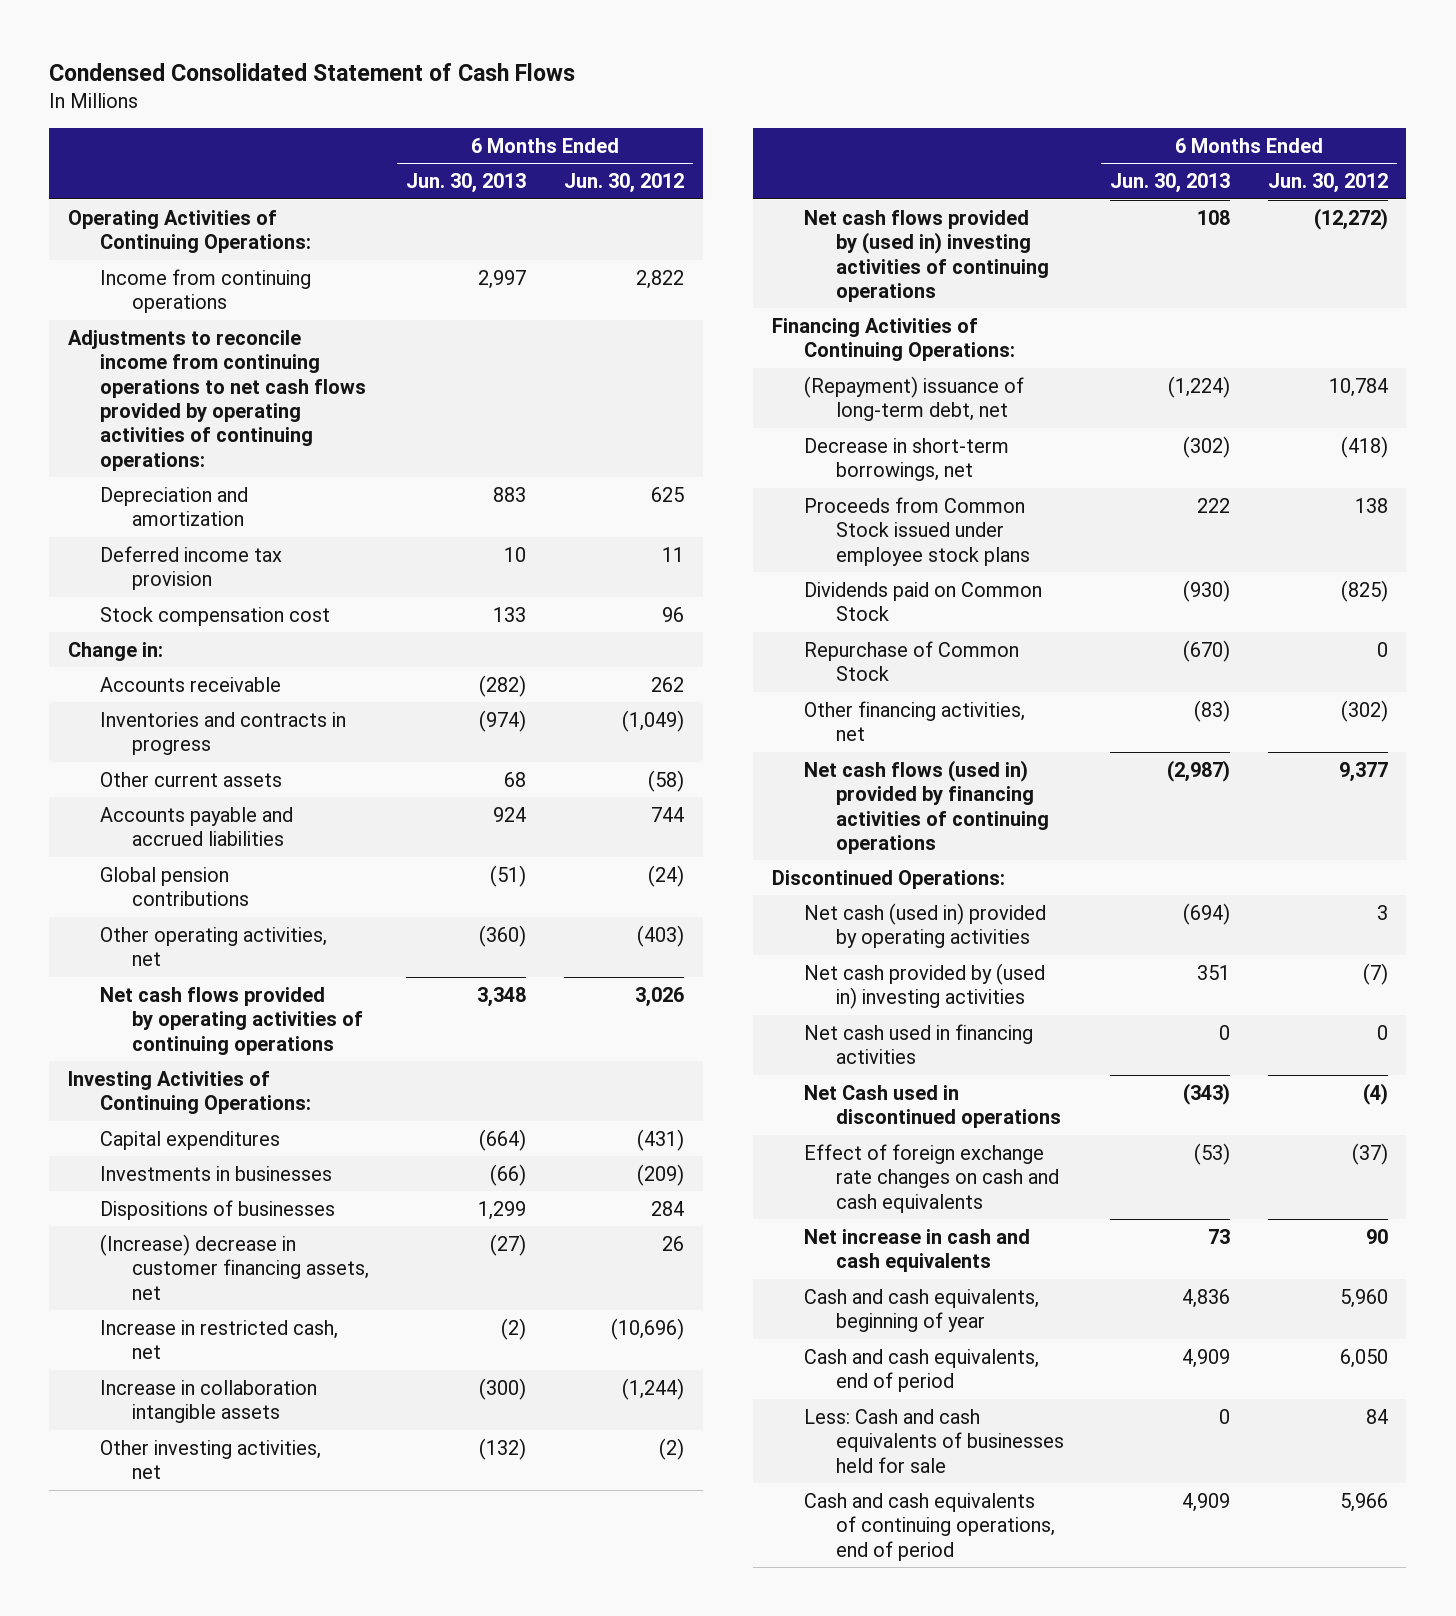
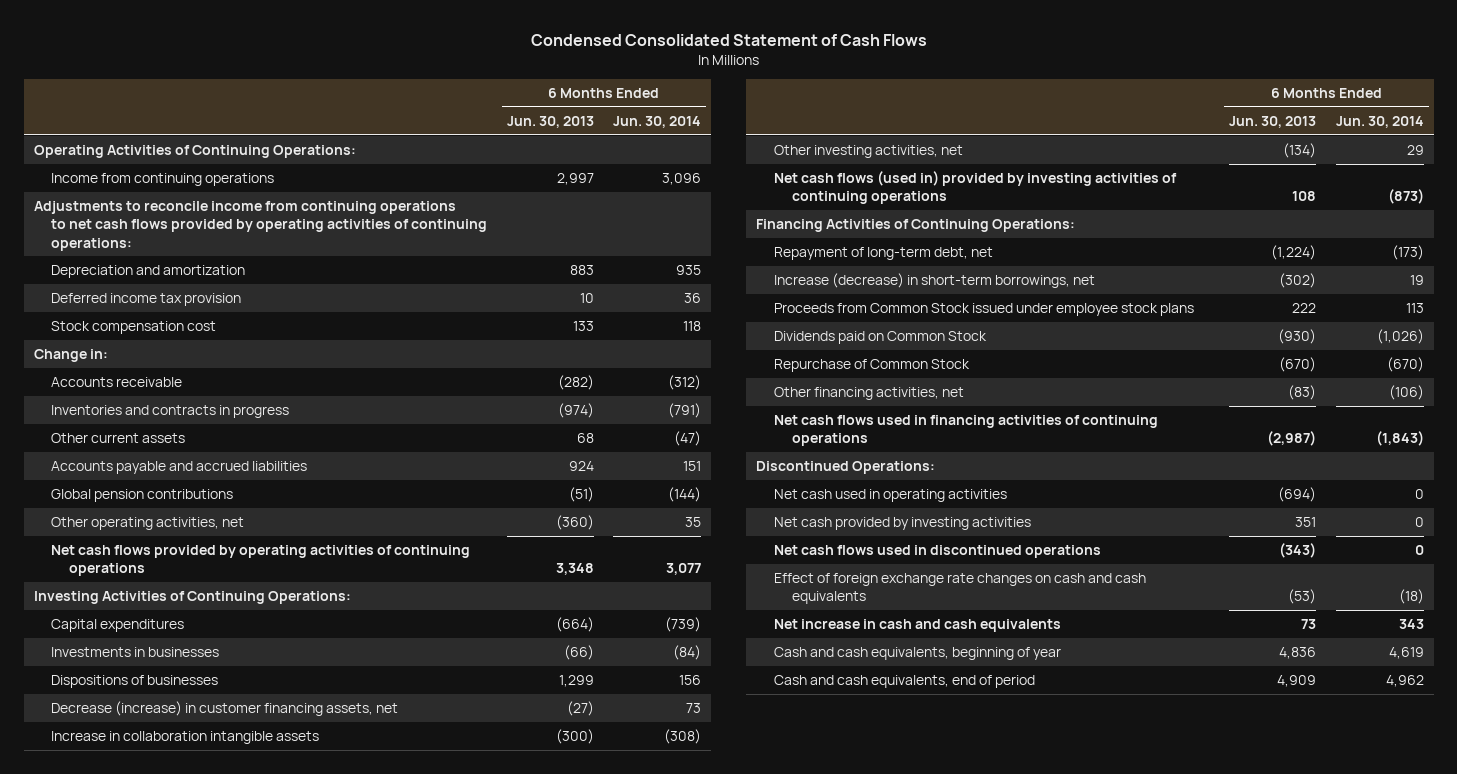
[563,173,684,194] Jun. 30, 2012 -> none
none -> [613,115,702,128] Jun. 30, 2014
[100,1319,339,1360] Increase in restricted cash, net -> none
[100,1233,369,1300] (Increase) decrease in customer financing assets, net -> [51,701,399,717] Decrease (increase) in customer financing assets, net
[479,1437,527,1460] (132) -> [1283,143,1317,159] (134)
[803,209,1049,302] Net cash flows provided by (used in) investing activities of continuing operations -> [773,171,1177,205] Net cash flows (used in) provided by investing activities of continuing operations
[803,375,1024,422] (Repayment) issuance of long-term debt, net -> [773,247,993,261] Repayment of long-term debt, net
[803,437,1009,482] Decrease in short-term borrowings, net -> [773,273,1095,289] Increase (decrease) in short-term borrowings, net
[803,759,1049,854] Net cash flows (used in) provided by financing activities of continuing operations -> [773,415,1158,447] Net cash flows used in financing activities of continuing operations
[803,1023,1033,1065] Net cash used in financing activities -> none
[803,902,1046,949] Net cash (used in) provided by operating activities -> [773,489,1007,503] Net cash used in operating activities
[803,962,1045,1010] Net cash provided by (used in) investing activities -> [773,517,1031,531] Net cash provided by investing activities
[803,1084,1061,1129] Net Cash used in discontinued operations -> [773,545,1101,559] Net cash flows used in discontinued operations
[803,1408,1064,1473] Less: Cash and cash equivalents of businesses held for sale -> none
[803,1492,1055,1561] Cash and cash equivalents of continuing operations, end of period -> none

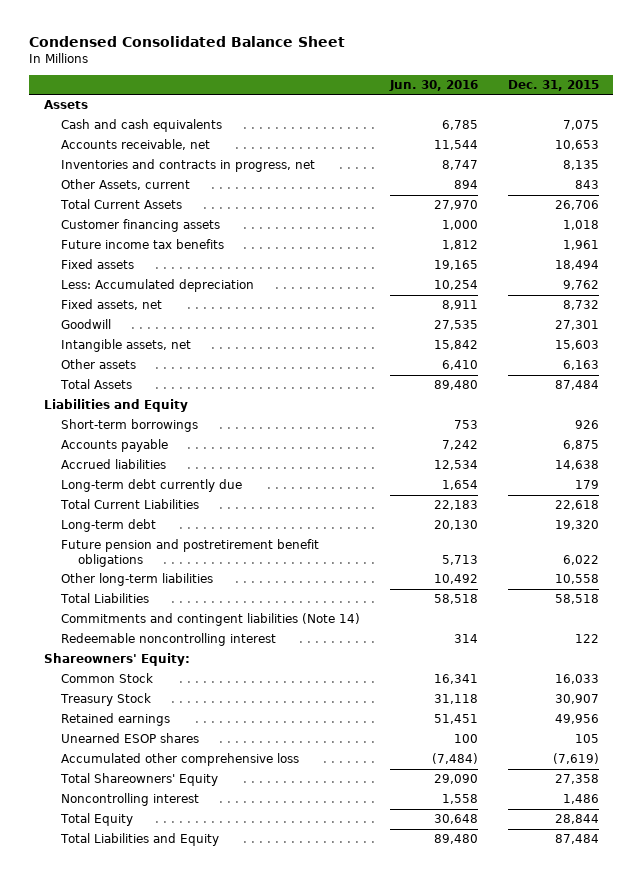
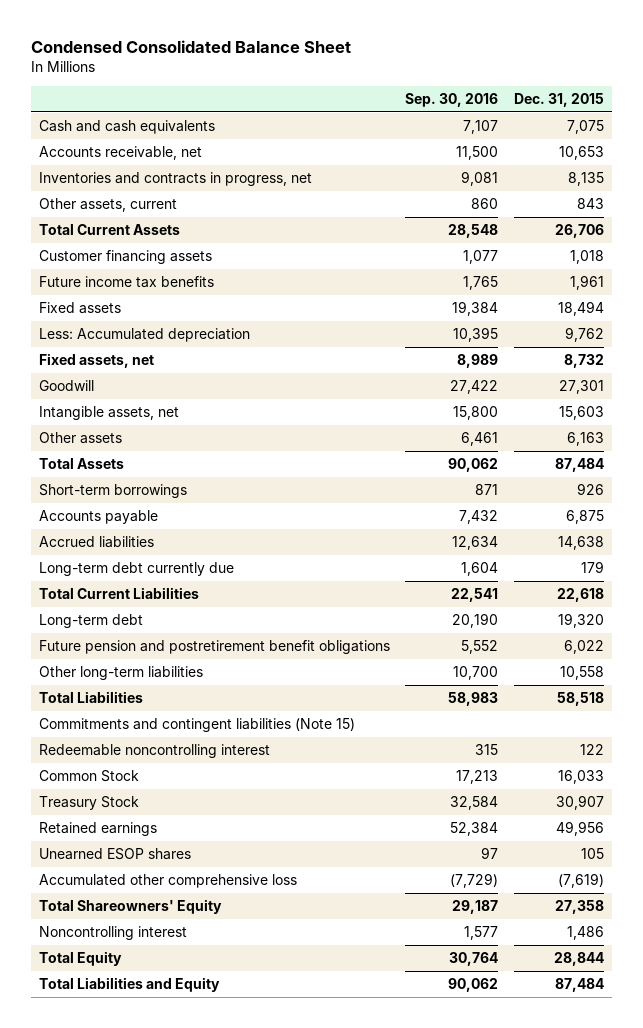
[388,79,478,91] Jun. 30, 2016 -> none
none -> [405,93,499,108] Sep. 30, 2016
[44,100,89,110] Assets -> none
[60,179,190,191] Other Assets, current -> [38,198,177,213] Other assets, current
[44,399,189,413] Liabilities and Equity -> none
[60,613,360,627] Commitments and contingent liabilities (Note 14) -> [38,718,355,733] Commitments and contingent liabilities (Note 15)
[44,653,191,667] Shareowners' Equity: -> none

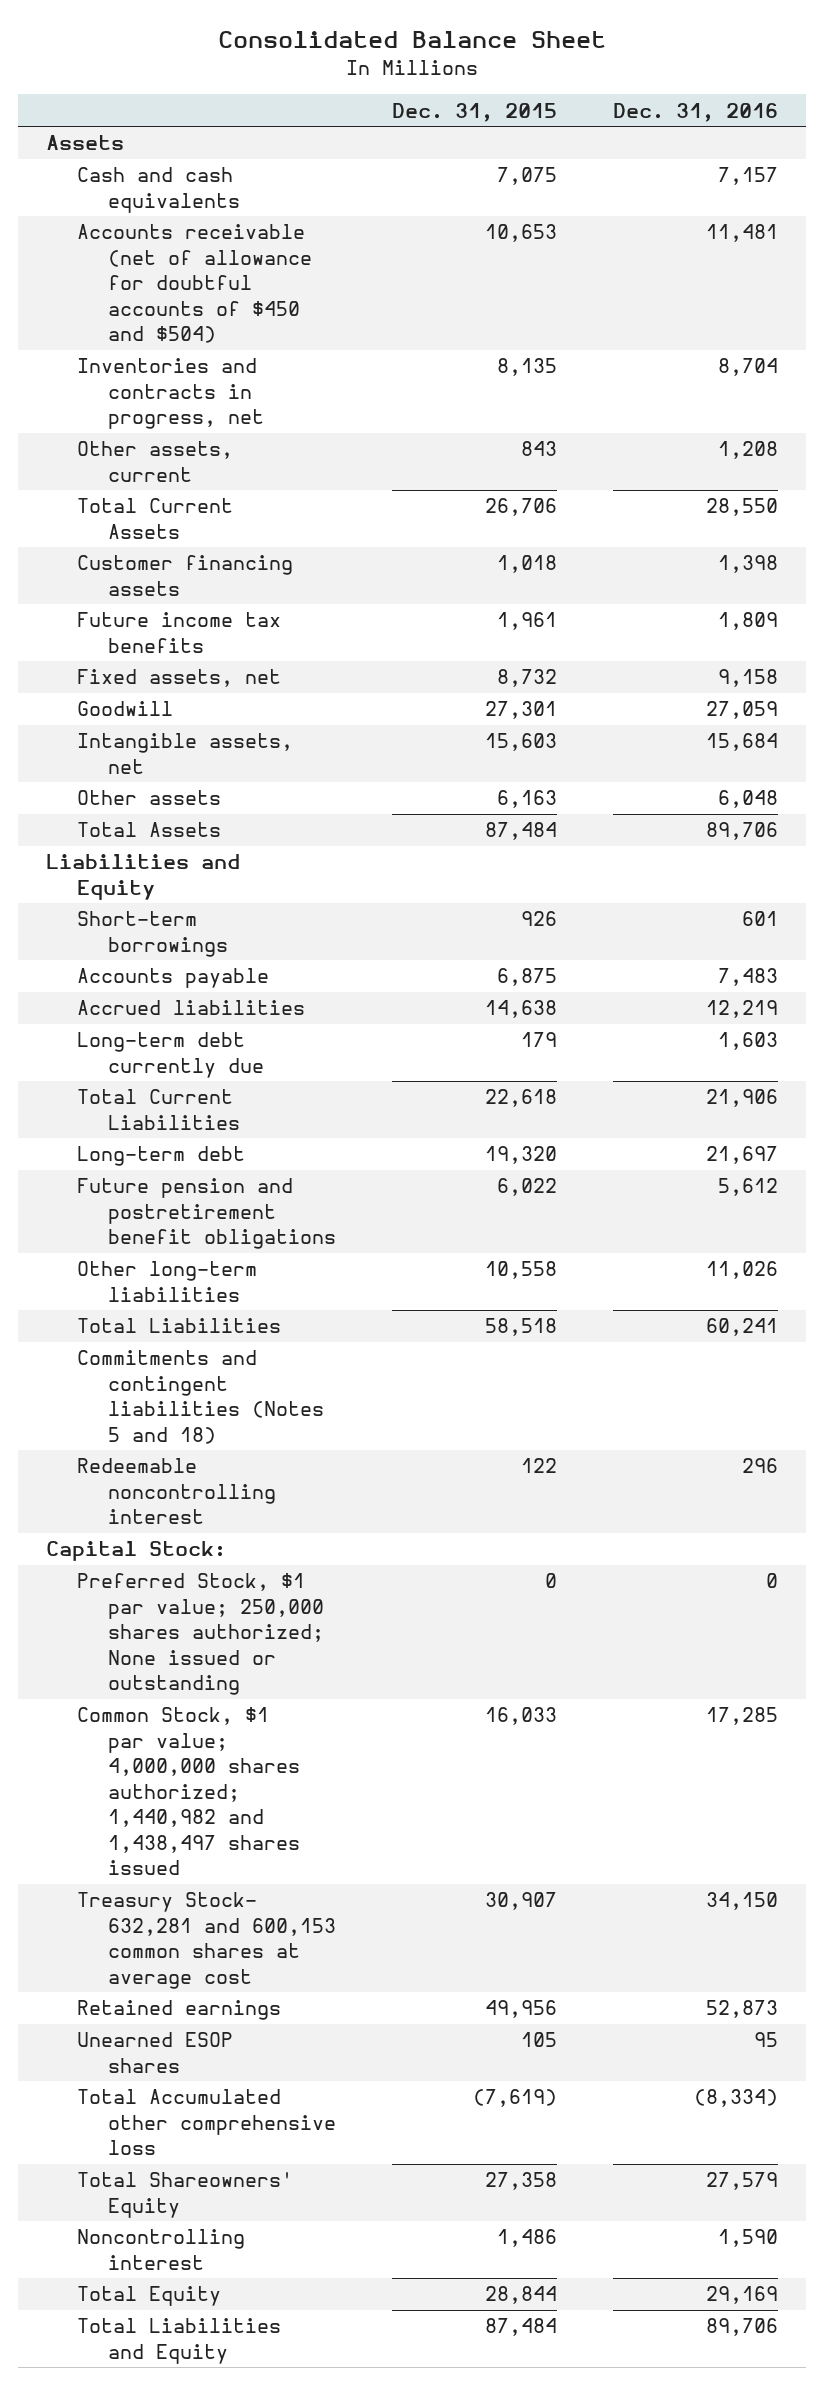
[30,39,351,53] Condensed Consolidated Balance Sheet -> [217,31,606,49] Consolidated Balance Sheet
[405,93,499,108] Sep. 30, 2016 -> none
none -> [612,102,778,122] Dec. 31, 2016
none -> [45,135,124,151] Assets
[38,146,202,161] Accounts receivable, net -> [76,224,312,344] Accounts receivable (net of allowance for doubtful accounts of $450 and $504)
[38,302,121,315] Fixed assets -> none
[38,328,250,343] Less: Accumulated depreciation -> none
none -> [45,854,240,900] Liabilities and Equity
[38,718,355,733] Commitments and contingent liabilities (Note 15) -> [76,1350,324,1444] Commitments and contingent liabilities (Notes 5 and 18)
none -> [45,1541,226,1562] Capital Stock:
none -> [76,1573,324,1696] Preferred Stock, $1 par value; 250,000 shares authorized; None issued or outstanding
[38,770,139,783] Common Stock -> [76,1707,300,1876] Common Stock, $1 par value; 4,000,000 shares authorized; 1,440,982 and 1,438,497 shares issued
[38,796,139,811] Treasury Stock -> [76,1892,336,1989] Treasury Stock- 632,281 and 600,153 common shares at average cost
[38,874,297,889] Accumulated other comprehensive loss -> [76,2089,336,2156] Total Accumulated other comprehensive loss

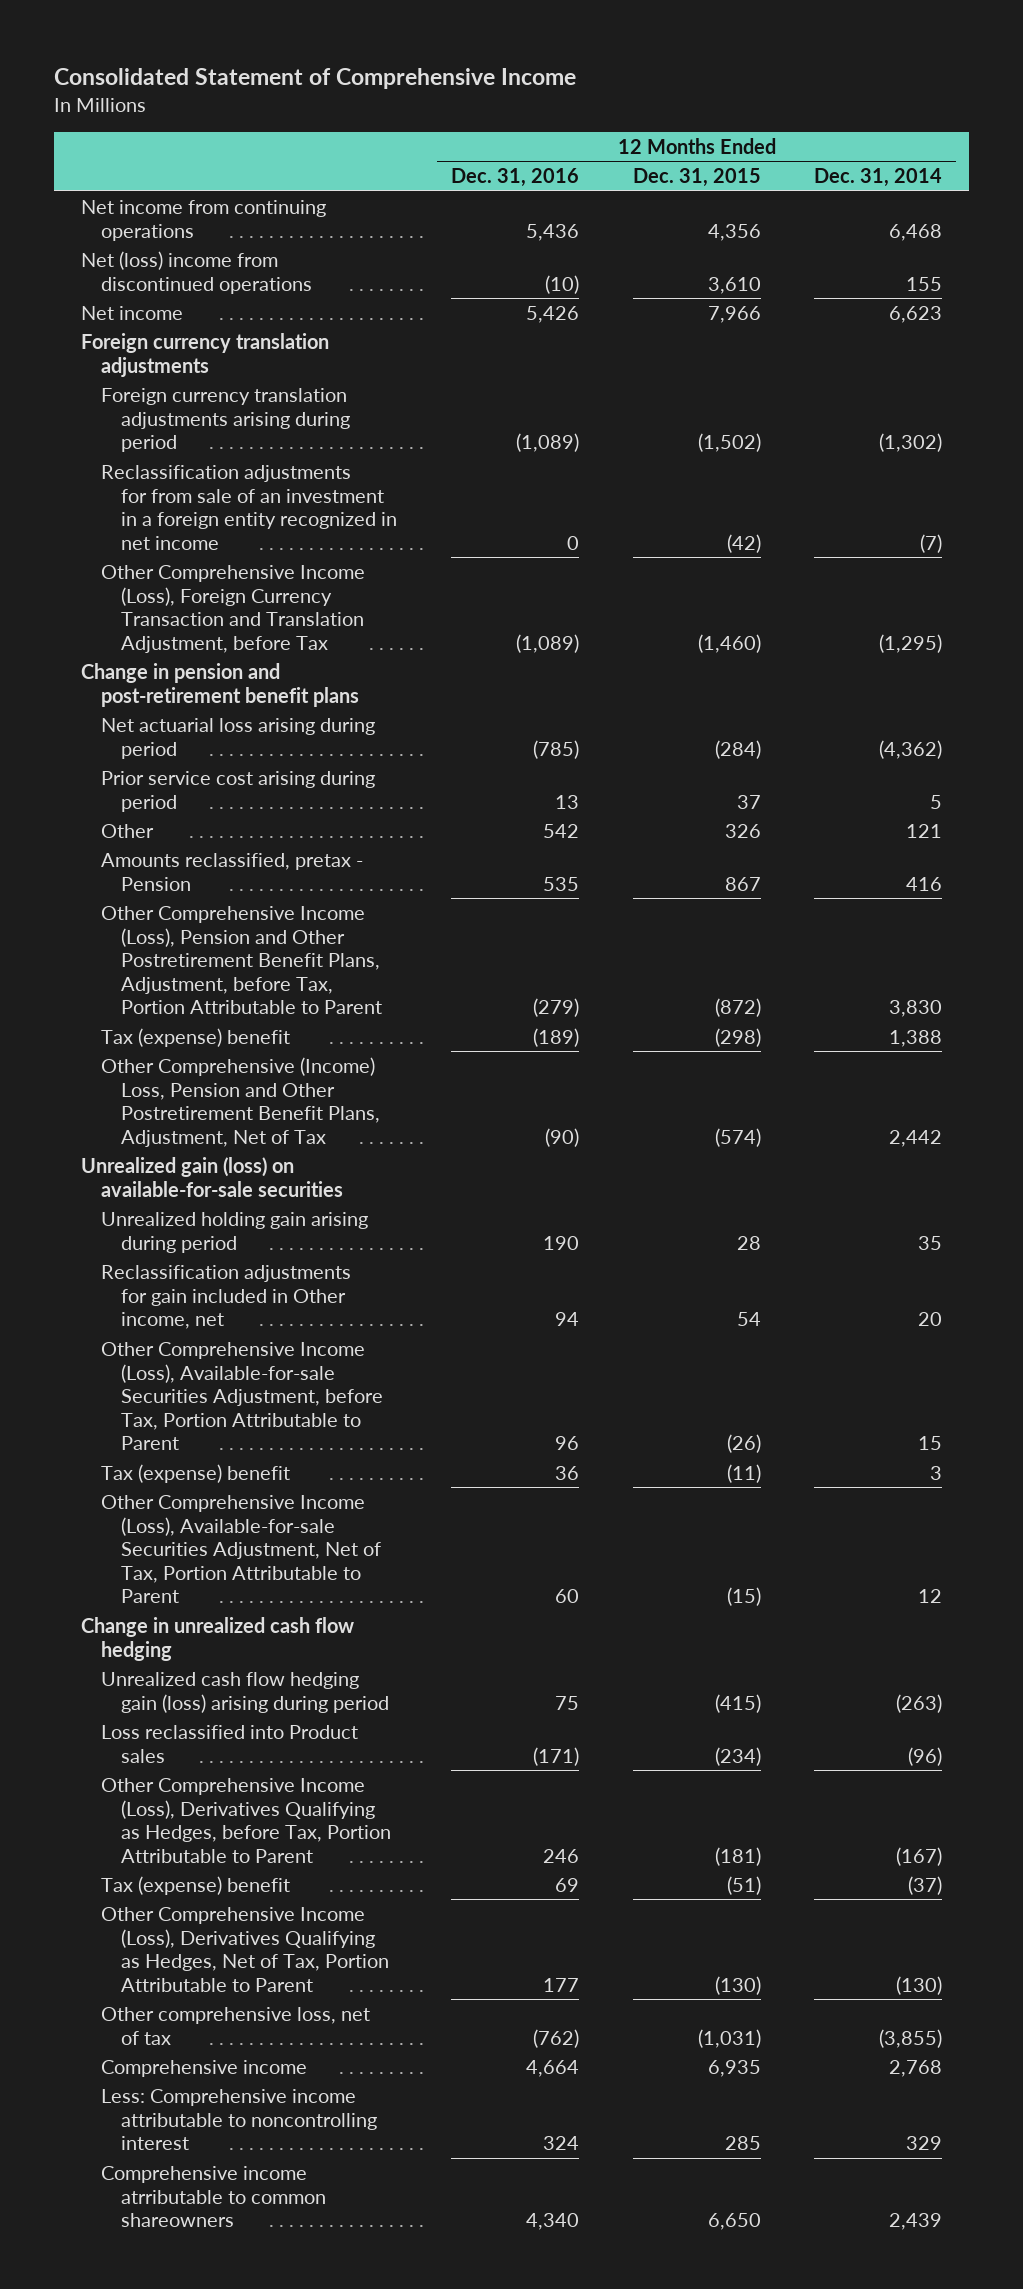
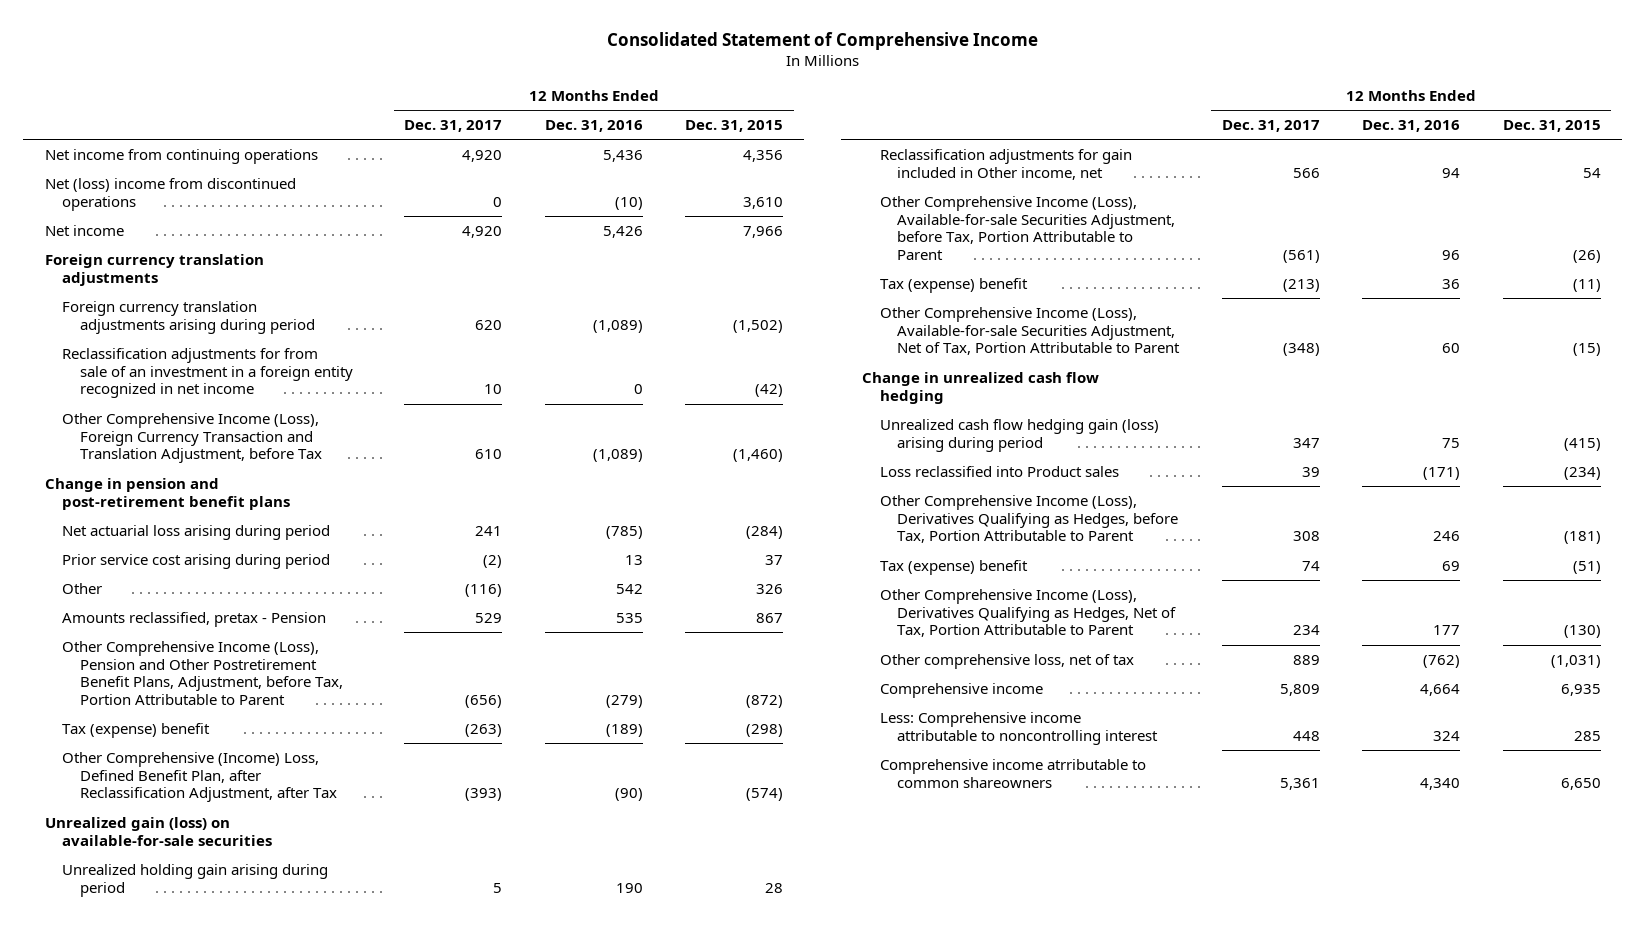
[814,168,943,188] Dec. 31, 2014 -> none
none -> [404,119,503,132] Dec. 31, 2017
[100,1056,380,1147] Other Comprehensive (Income) Loss, Pension and Other Postretirement Benefit Plans, Adjustment, Net of Tax -> [62,751,337,803] Other Comprehensive (Income) Loss, Defined Benefit Plan, after Reclassification Adjustment, after Tax

